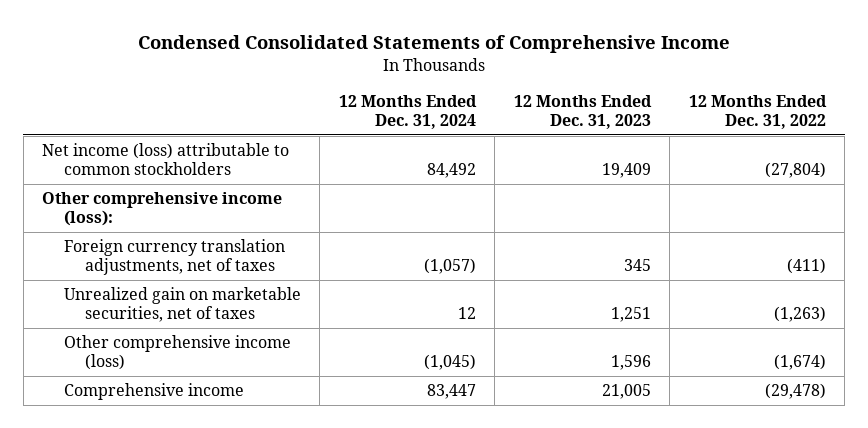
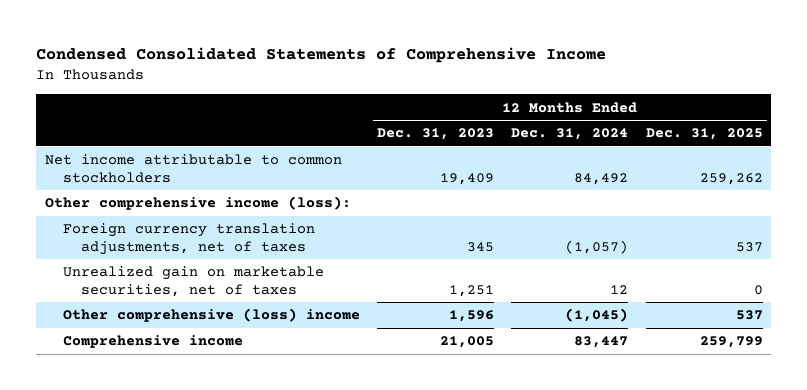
[688,95,827,130] 12 Months Ended Dec. 31, 2022 -> none
none -> [645,128,763,141] Dec. 31, 2025
[42,143,290,176] Net income (loss) attributable to common stockholders -> [44,154,342,183] Net income attributable to common stockholders
[63,335,291,371] Other comprehensive income (loss) -> [63,308,361,323] Other comprehensive (loss) income

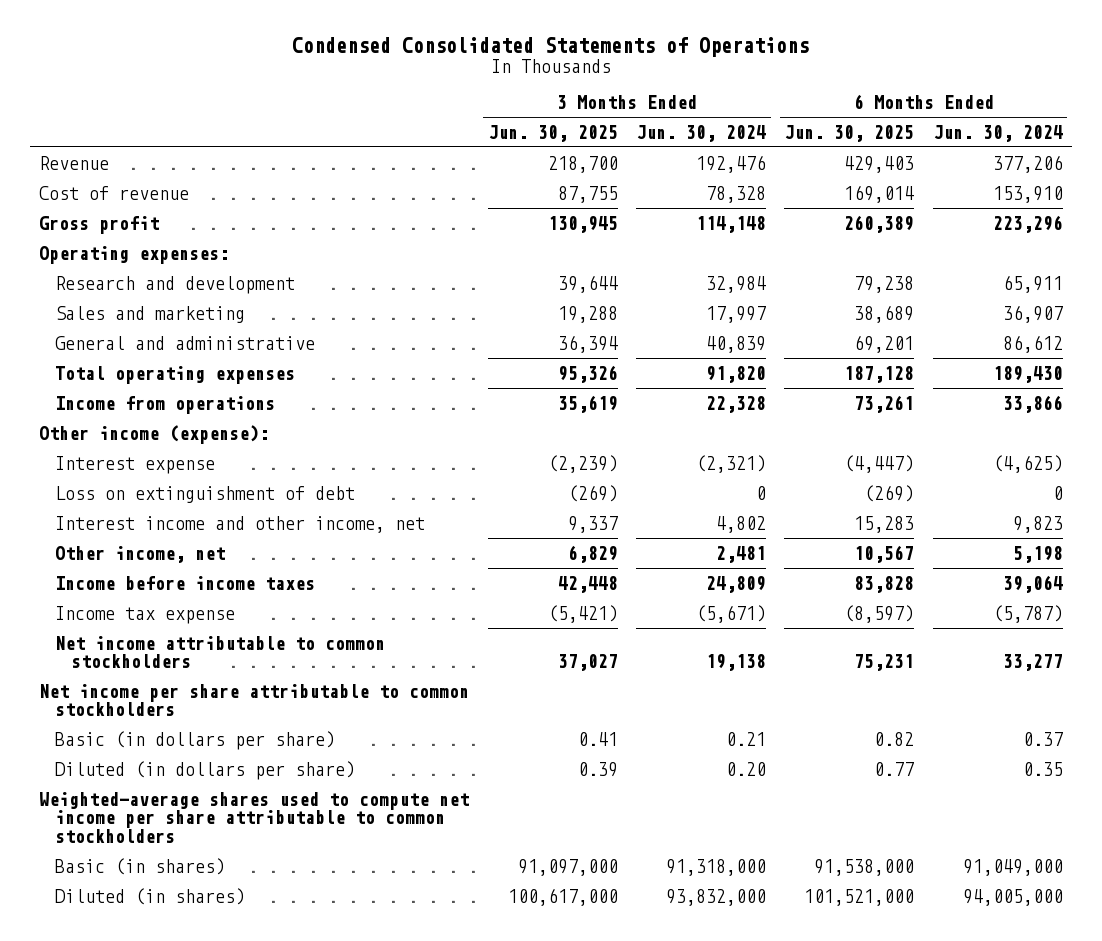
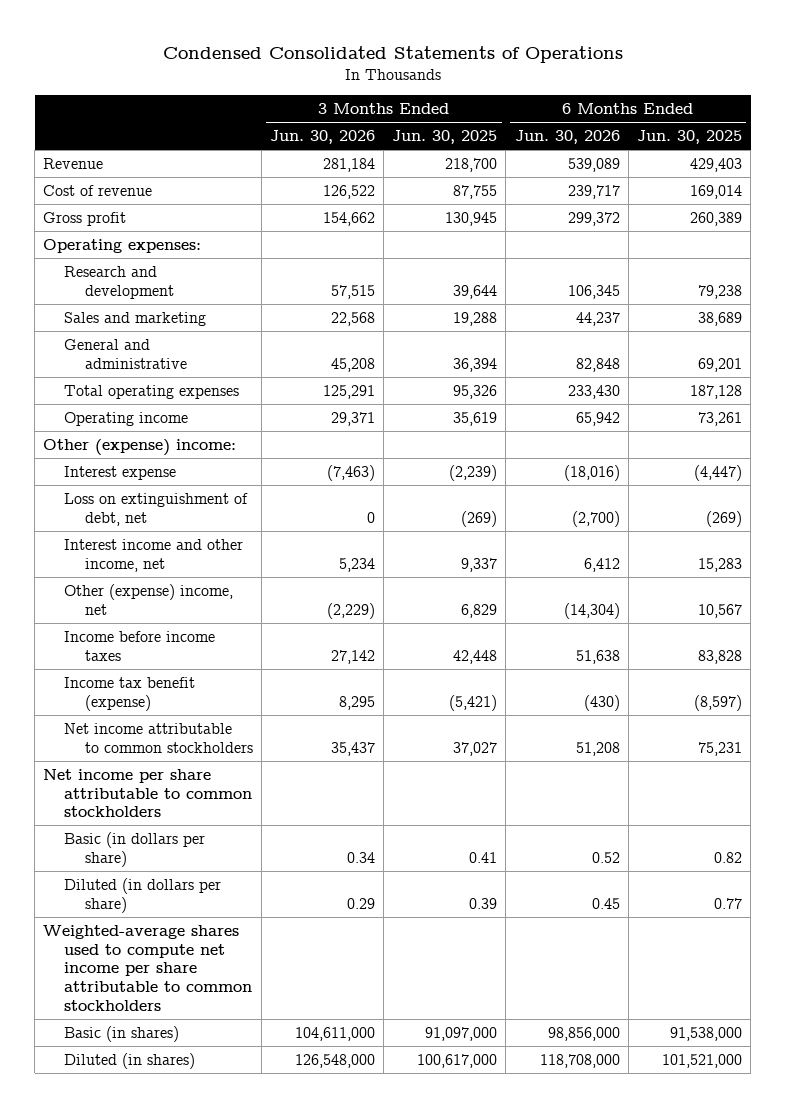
[636,124,767,142] Jun. 30, 2024 -> none
[932,124,1063,142] Jun. 30, 2024 -> none
none -> [269,130,375,145] Jun. 30, 2026
none -> [514,130,620,145] Jun. 30, 2026
[55,395,276,414] Income from operations -> [63,411,188,426] Operating income
[39,424,270,444] Other income (expense): -> [43,438,237,456] Other (expense) income:
[55,485,356,503] Loss on extinguishment of debt -> [63,492,248,526] Loss on extinguishment of debt, net
[55,545,226,563] Other income, net -> [63,583,233,615] Other (expense) income, net
[55,605,236,624] Income tax expense -> [63,676,195,711] Income tax benefit (expense)

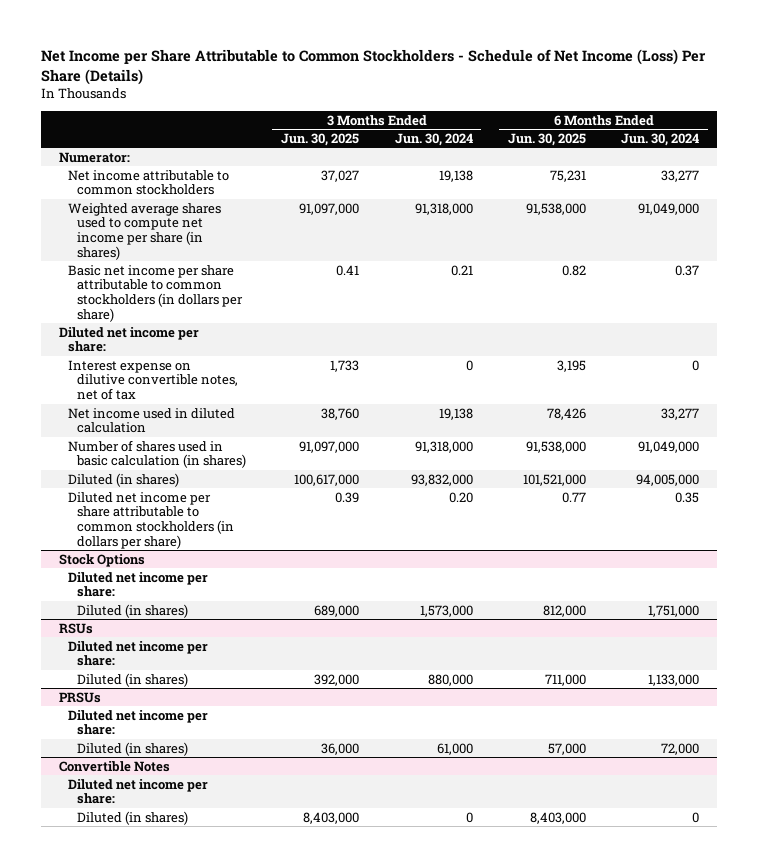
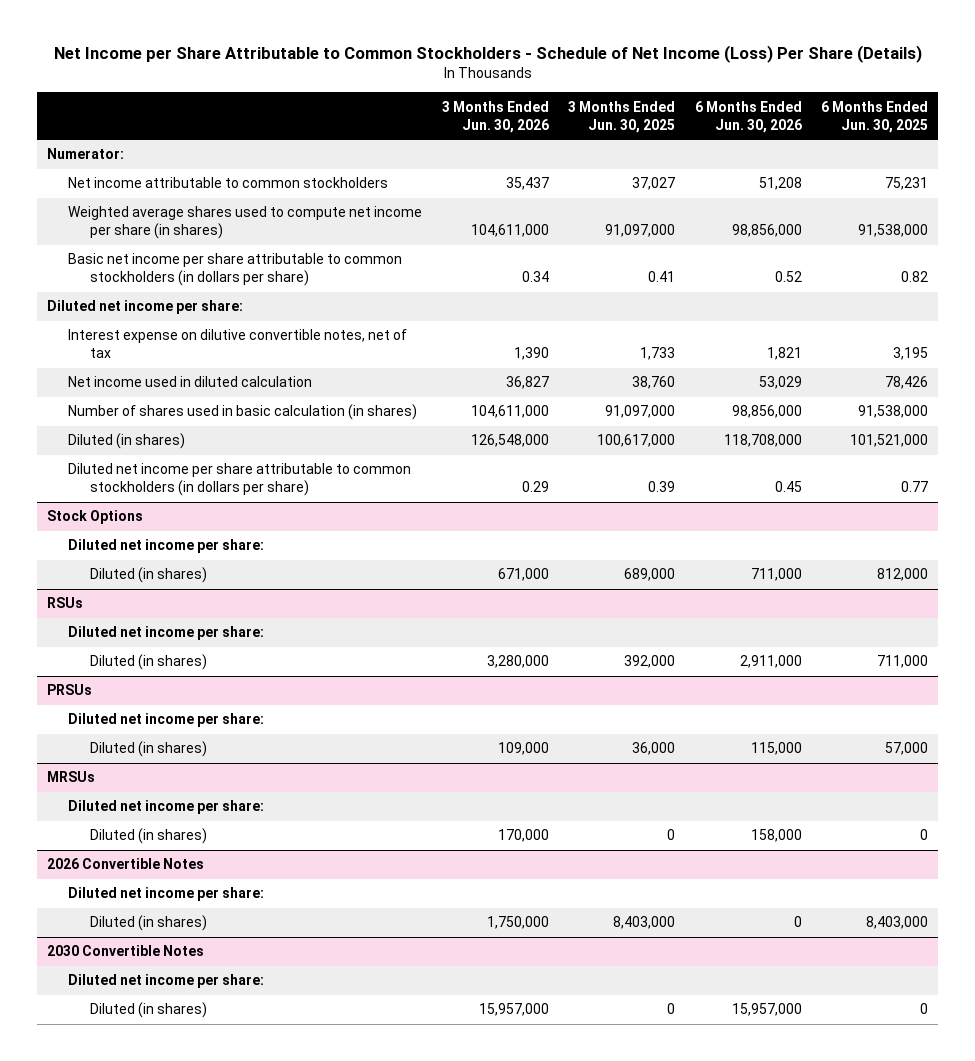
[394,132,473,146] Jun. 30, 2024 -> none
[621,132,700,146] Jun. 30, 2024 -> none
none -> [441,100,549,133] 3 Months Ended Jun. 30, 2026
none -> [694,100,802,133] 6 Months Ended Jun. 30, 2026
[58,760,170,772] Convertible Notes -> none
none -> [46,771,95,783] MRSUs
none -> [90,828,208,845] Diluted (in shares)
none -> [46,858,204,870] 2026 Convertible Notes
none -> [68,887,265,902] Diluted net income per share:
none -> [46,945,204,957] 2030 Convertible Notes
none -> [68,974,265,989] Diluted net income per share:
none -> [90,1002,208,1019] Diluted (in shares)

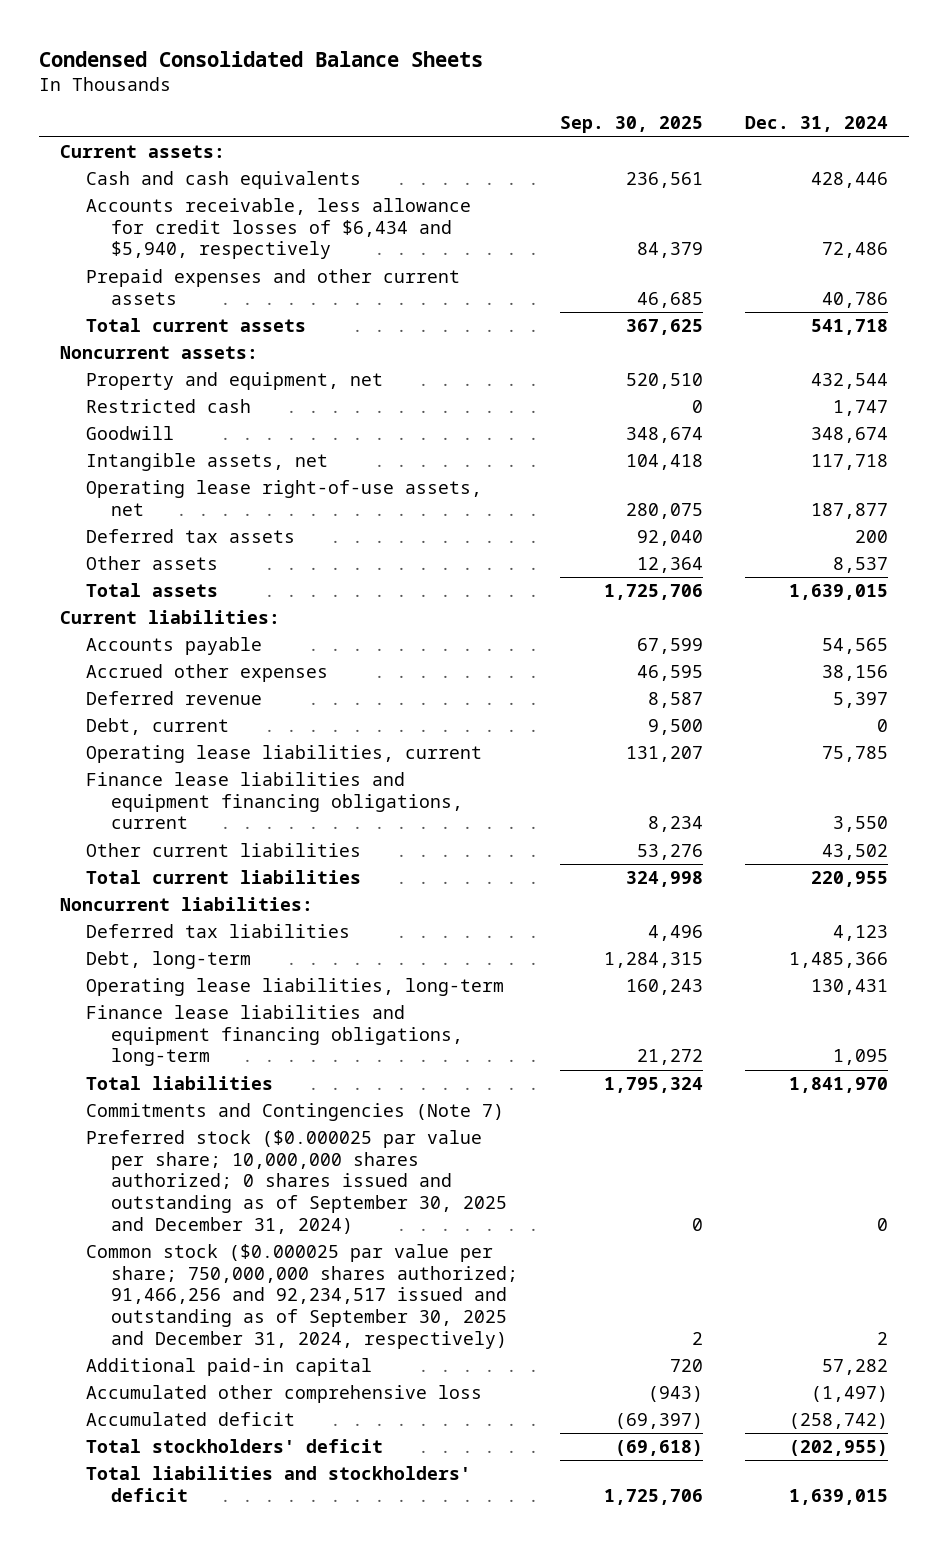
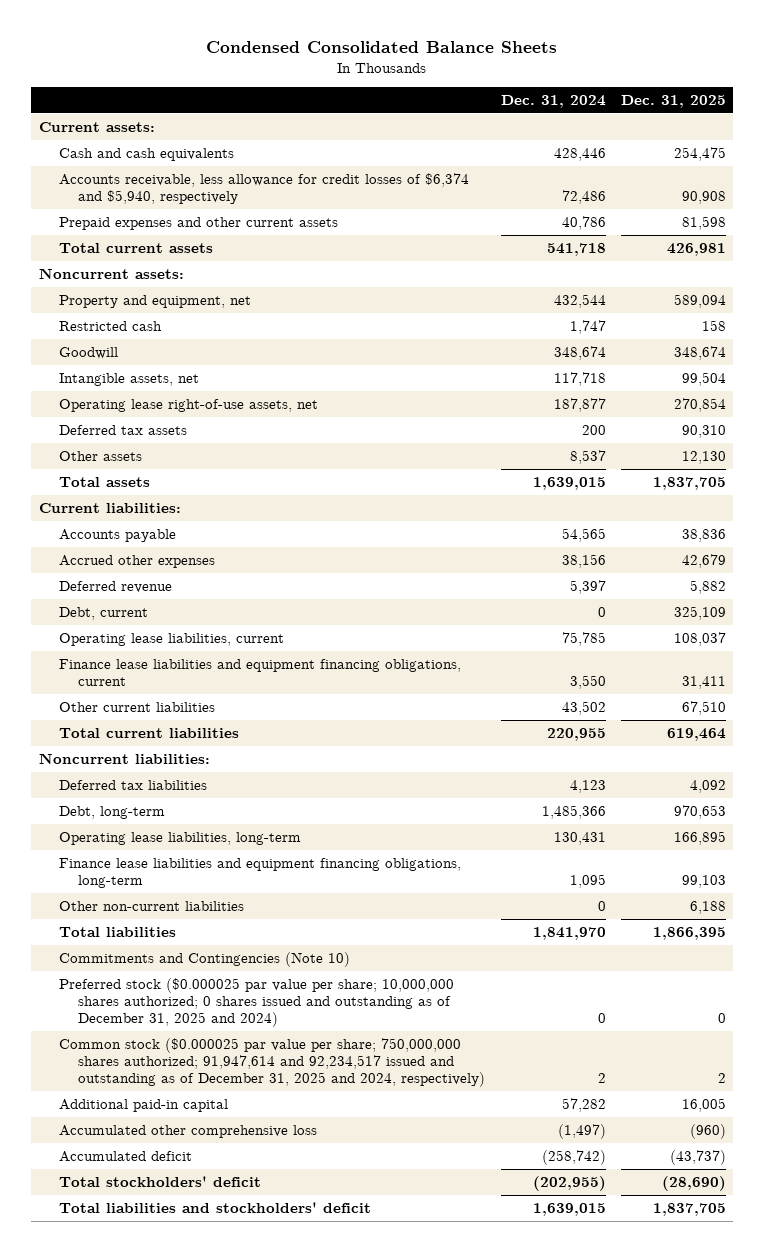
[559,116,703,134] Sep. 30, 2025 -> none
none -> [620,94,726,108] Dec. 31, 2025
[85,198,471,260] Accounts receivable, less allowance for credit losses of $6,434 and $5,940, respectively -> [58,172,469,205] Accounts receivable, less allowance for credit losses of $6,374 and $5,940, respectively
none -> [58,900,244,911] Other non-current liabilities
[85,1103,504,1122] Commitments and Contingencies (Note 7) -> [58,951,350,967] Commitments and Contingencies (Note 10)
[85,1130,508,1234] Preferred stock ($0.000025 par value per share; 10,000,000 shares authorized; 0 shares issued and outstanding as of September 30, 2025 and December 31, 2024) -> [58,977,454,1028] Preferred stock ($0.000025 par value per share; 10,000,000 shares authorized; 0 shares issued and outstanding as of December 31, 2025 and 2024)
[85,1244,519,1349] Common stock ($0.000025 par value per share; 750,000,000 shares authorized; 91,466,256 and 92,234,517 issued and outstanding as of September 30, 2025 and December 31, 2024, respectively) -> [58,1037,486,1088] Common stock ($0.000025 par value per share; 750,000,000 shares authorized; 91,947,614 and 92,234,517 issued and outstanding as of December 31, 2025 and 2024, respectively)

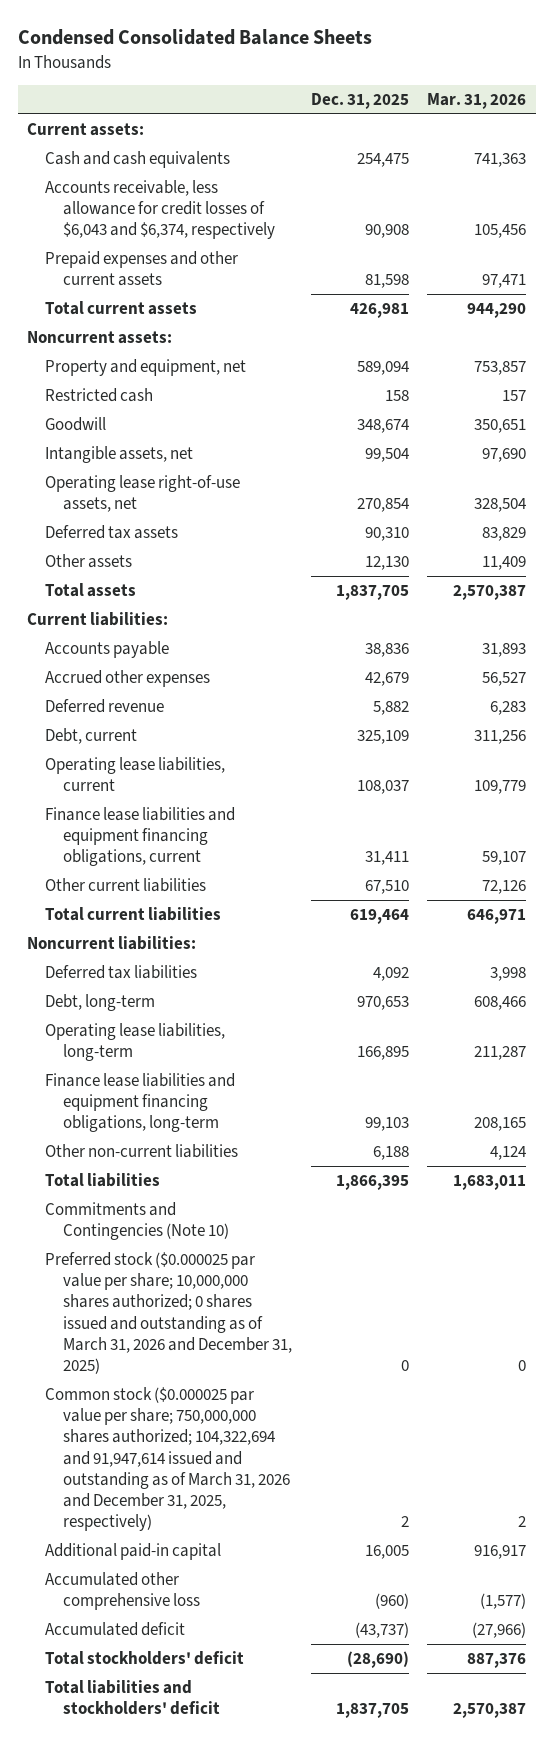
[500,94,606,108] Dec. 31, 2024 -> none
none -> [427,93,527,110] Mar. 31, 2026
[58,172,469,205] Accounts receivable, less allowance for credit losses of $6,374 and $5,940, respectively -> [45,180,276,240] Accounts receivable, less allowance for credit losses of $6,043 and $6,374, respectively
[58,977,454,1028] Preferred stock ($0.000025 par value per share; 10,000,000 shares authorized; 0 shares issued and outstanding as of December 31, 2025 and 2024) -> [45,1252,293,1374] Preferred stock ($0.000025 par value per share; 10,000,000 shares authorized; 0 shares issued and outstanding as of March 31, 2026 and December 31, 2025)
[58,1037,486,1088] Common stock ($0.000025 par value per share; 750,000,000 shares authorized; 91,947,614 and 92,234,517 issued and outstanding as of December 31, 2025 and 2024, respectively) -> [45,1387,291,1532] Common stock ($0.000025 par value per share; 750,000,000 shares authorized; 104,322,694 and 91,947,614 issued and outstanding as of March 31, 2026 and December 31, 2025, respectively)

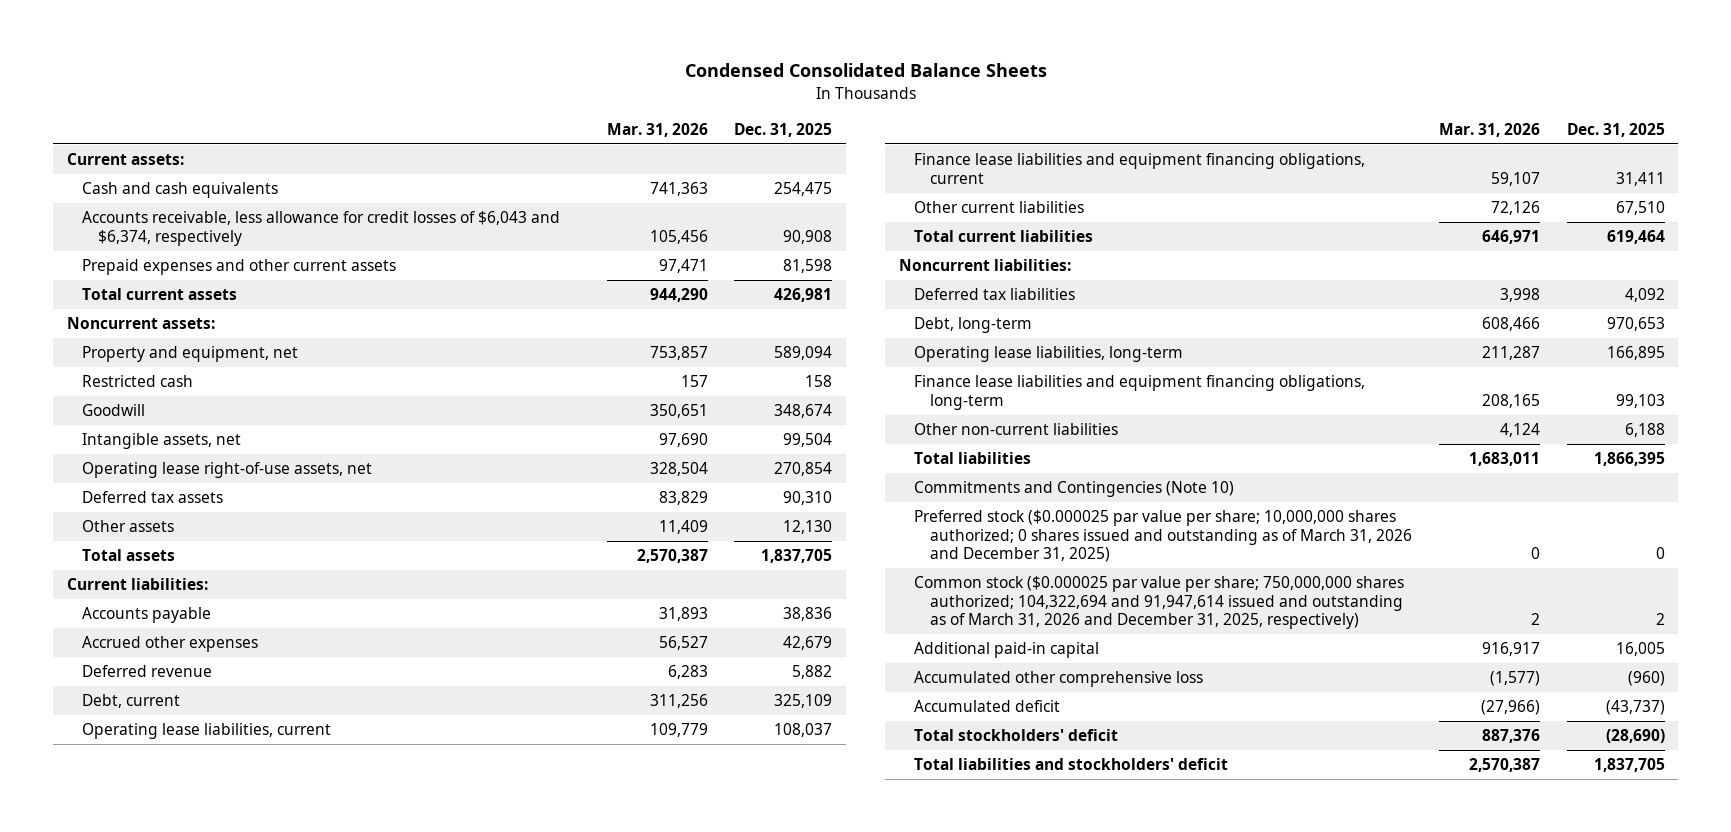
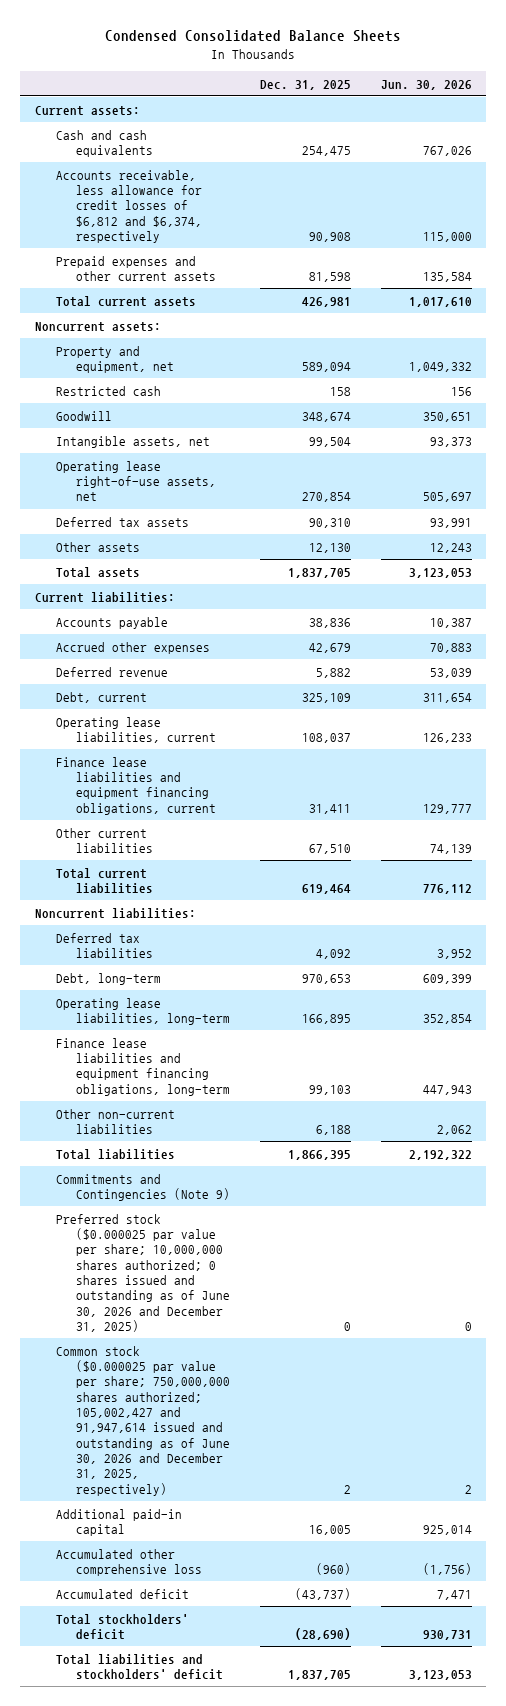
[606,122,708,137] Mar. 31, 2026 -> none
none -> [380,79,472,90] Jun. 30, 2026
[82,211,561,246] Accounts receivable, less allowance for credit losses of $6,043 and $6,374, respectively -> [55,169,203,243] Accounts receivable, less allowance for credit losses of $6,812 and $6,374, respectively
[914,481,1235,498] Commitments and Contingencies (Note 10) -> [55,1173,231,1202] Commitments and Contingencies (Note 9)
[914,510,1412,562] Preferred stock ($0.000025 par value per share; 10,000,000 shares authorized; 0 shares issued and outstanding as of March 31, 2026 and December 31, 2025) -> [55,1213,231,1332] Preferred stock ($0.000025 par value per share; 10,000,000 shares authorized; 0 shares issued and outstanding as of June 30, 2026 and December 31, 2025)
[914,576,1405,629] Common stock ($0.000025 par value per share; 750,000,000 shares authorized; 104,322,694 and 91,947,614 issued and outstanding as of March 31, 2026 and December 31, 2025, respectively) -> [55,1345,231,1496] Common stock ($0.000025 par value per share; 750,000,000 shares authorized; 105,002,427 and 91,947,614 issued and outstanding as of June 30, 2026 and December 31, 2025, respectively)

